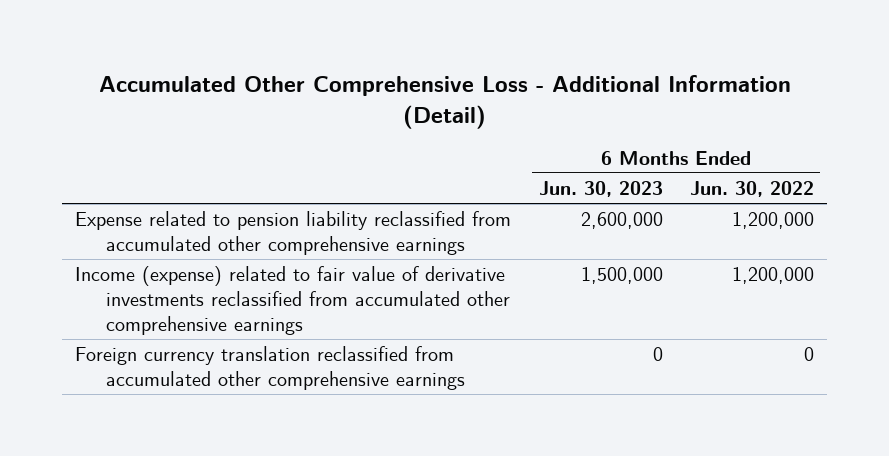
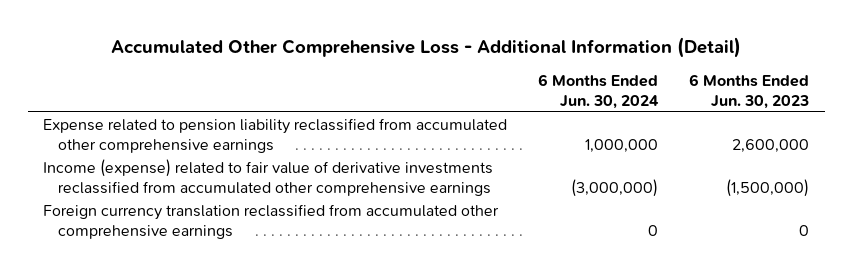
[689,180,814,197] Jun. 30, 2022 -> none
none -> [538,74,660,109] 6 Months Ended Jun. 30, 2024
[580,267,663,285] 1,500,000 -> [726,178,810,197] (1,500,000)

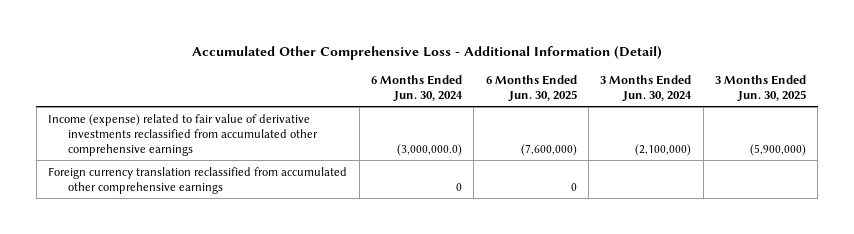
[689,74,810,109] 6 Months Ended Jun. 30, 2023 -> none
none -> [485,74,577,102] 6 Months Ended Jun. 30, 2025
none -> [600,74,693,102] 3 Months Ended Jun. 30, 2024
none -> [715,74,807,102] 3 Months Ended Jun. 30, 2025
[43,118,508,153] Expense related to pension liability reclassified from accumulated other comprehensive earnings -> none
[571,178,659,197] (3,000,000) -> [396,143,462,156] (3,000,000.0)

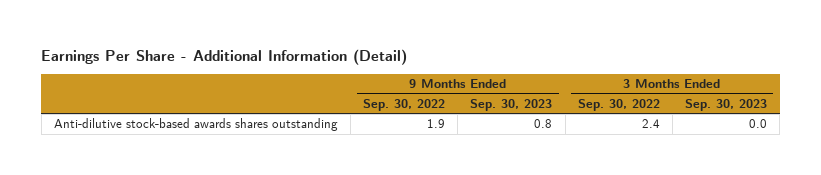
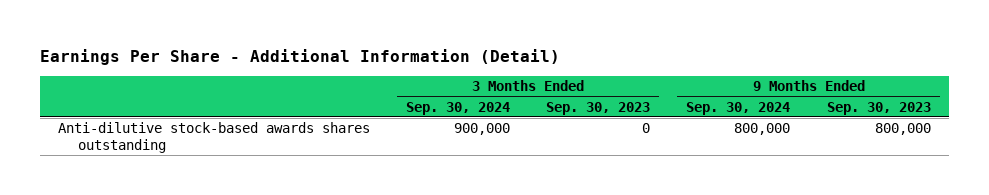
[363,98,446,111] Sep. 30, 2022 -> none
[577,98,660,111] Sep. 30, 2022 -> none
none -> [406,101,511,115] Sep. 30, 2024
none -> [686,101,791,115] Sep. 30, 2024
[534,119,553,129] 0.8 -> [874,123,931,136] 800,000
[749,119,768,129] 0.0 -> [642,123,651,134] 0

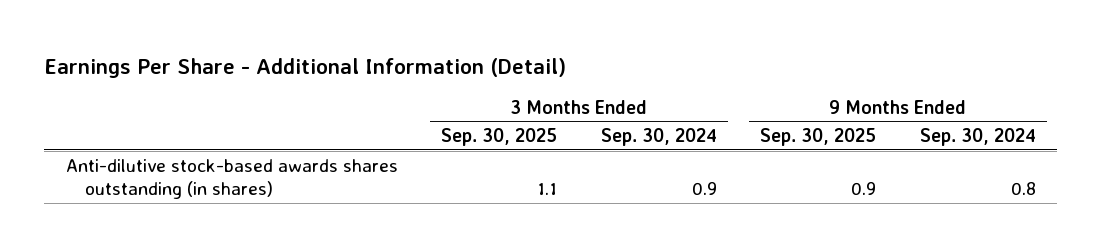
[546,101,651,115] Sep. 30, 2023 -> none
[826,101,931,115] Sep. 30, 2023 -> none
none -> [441,128,558,147] Sep. 30, 2025
none -> [760,128,877,147] Sep. 30, 2025
[58,122,371,153] Anti-dilutive stock-based awards shares outstanding -> [65,158,398,200] Anti-dilutive stock-based awards shares outstanding (in shares)
[454,123,511,136] 900,000 -> [691,182,717,196] 0.9
[734,123,791,136] 800,000 -> [1010,182,1036,196] 0.8

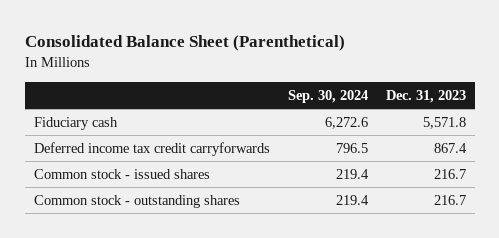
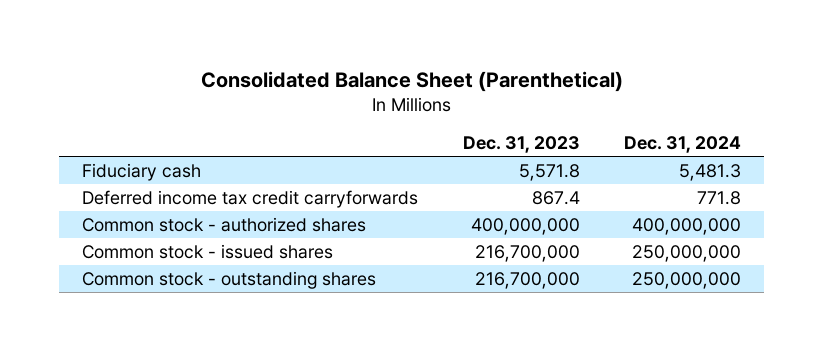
[287,89,368,103] Sep. 30, 2024 -> none
none -> [624,135,742,153] Dec. 31, 2024
none -> [81,216,366,232] Common stock - authorized shares
[433,168,466,179] 216.7 -> [474,244,580,262] 216,700,000
[433,194,466,205] 216.7 -> [474,271,580,289] 216,700,000

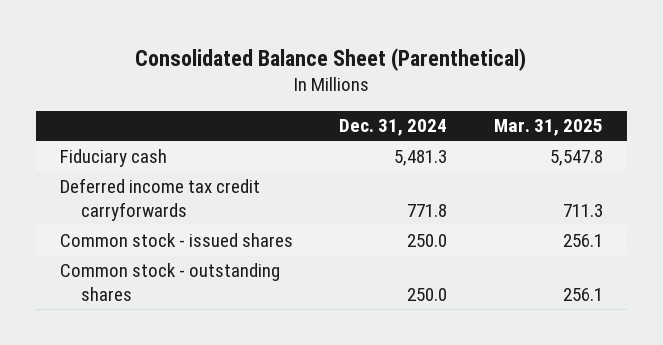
[462,135,580,153] Dec. 31, 2023 -> none
none -> [494,119,604,137] Mar. 31, 2025
[81,216,366,232] Common stock - authorized shares -> none
[632,244,742,262] 250,000,000 -> [407,233,448,247] 250.0
[632,271,742,289] 250,000,000 -> [407,288,448,302] 250.0

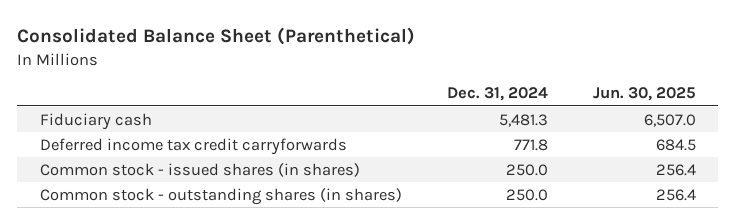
[494,119,604,137] Mar. 31, 2025 -> none
none -> [592,87,696,102] Jun. 30, 2025
[59,232,293,247] Common stock - issued shares -> [39,162,360,177] Common stock - issued shares (in shares)
[59,262,280,302] Common stock - outstanding shares -> [39,187,402,205] Common stock - outstanding shares (in shares)

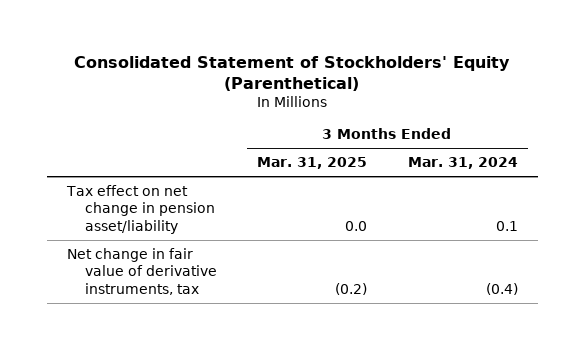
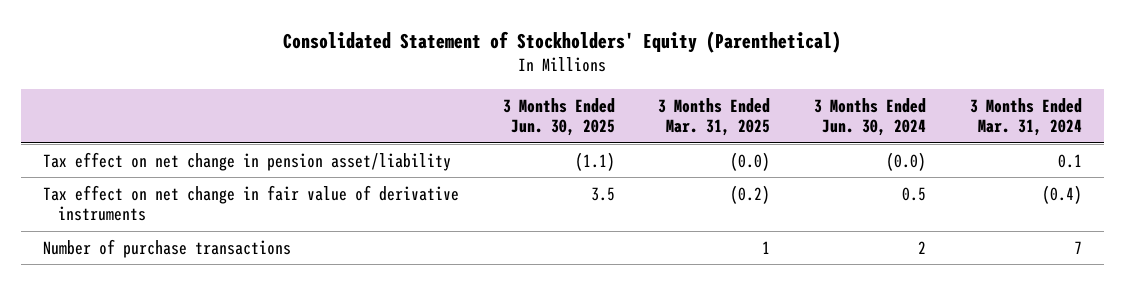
none -> [502,97,615,137] 3 Months Ended Jun. 30, 2025
none -> [814,97,927,137] 3 Months Ended Jun. 30, 2024
[345,220,368,231] 0.0 -> [730,151,771,171] (0.0)
[66,247,217,295] Net change in fair value of derivative instruments, tax -> [42,184,459,222] Tax effect on net change in fair value of derivative instruments
none -> [42,238,291,258] Number of purchase transactions

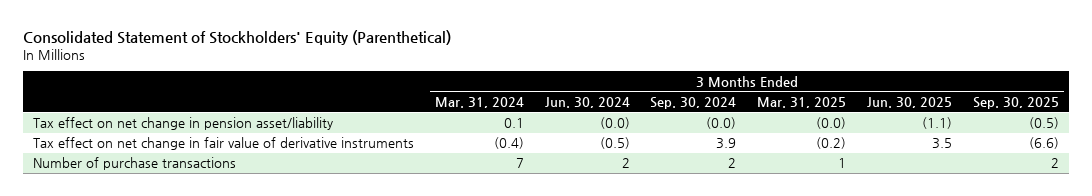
none -> [650,97,737,110] Sep. 30, 2024
none -> [972,97,1059,110] Sep. 30, 2025
[902,186,927,201] 0.5 -> [599,137,630,150] (0.5)

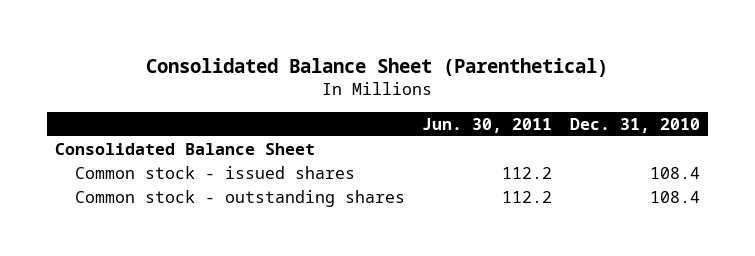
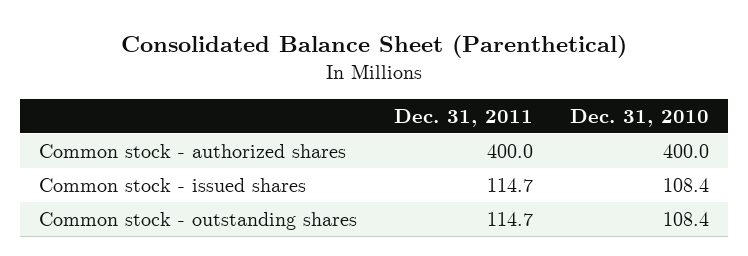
[422,117,553,133] Jun. 30, 2011 -> none
none -> [394,108,534,127] Dec. 31, 2011
[55,142,316,155] Consolidated Balance Sheet -> none
none -> [39,144,347,159] Common stock - authorized shares

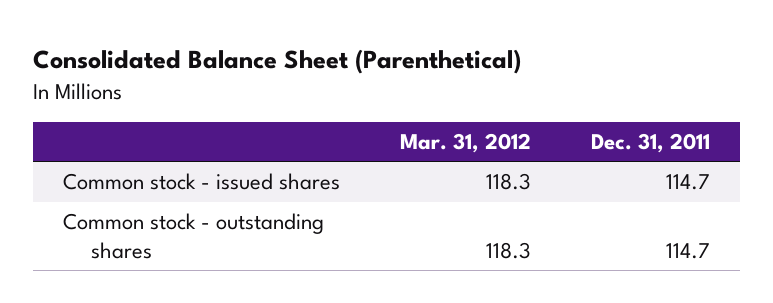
[570,108,710,127] Dec. 31, 2010 -> none
none -> [400,133,532,154] Mar. 31, 2012
[39,144,347,159] Common stock - authorized shares -> none

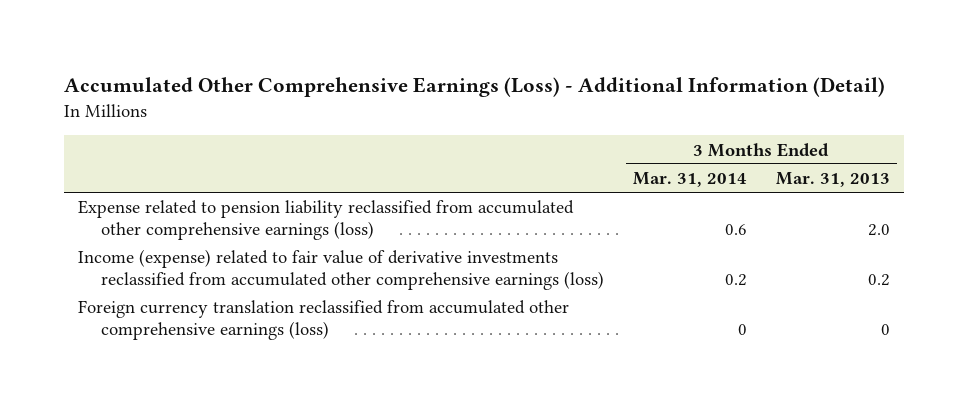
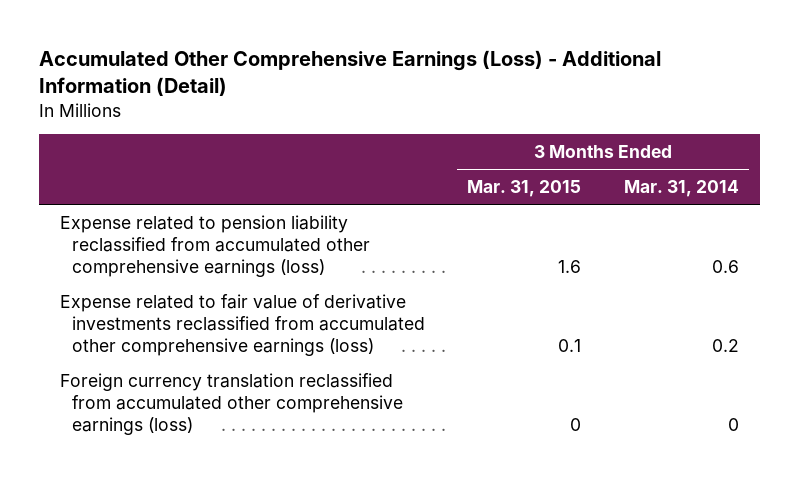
[775,171,890,187] Mar. 31, 2013 -> none
none -> [467,180,582,198] Mar. 31, 2015
[77,249,605,291] Income (expense) related to fair value of derivative investments reclassified from accumulated other comprehensive earnings (loss) -> [59,293,426,357] Expense related to fair value of derivative investments reclassified from accumulated other comprehensive earnings (loss)

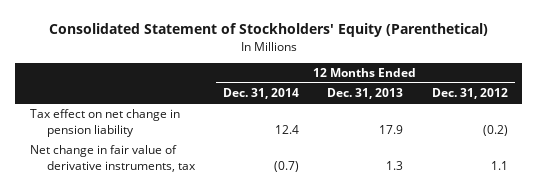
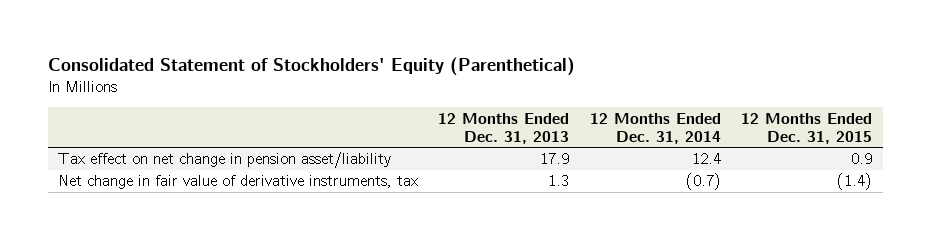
[431,88,508,100] Dec. 31, 2012 -> none
none -> [741,112,873,144] 12 Months Ended Dec. 31, 2015
[29,109,180,137] Tax effect on net change in pension liability -> [57,152,391,169] Tax effect on net change in pension asset/liability

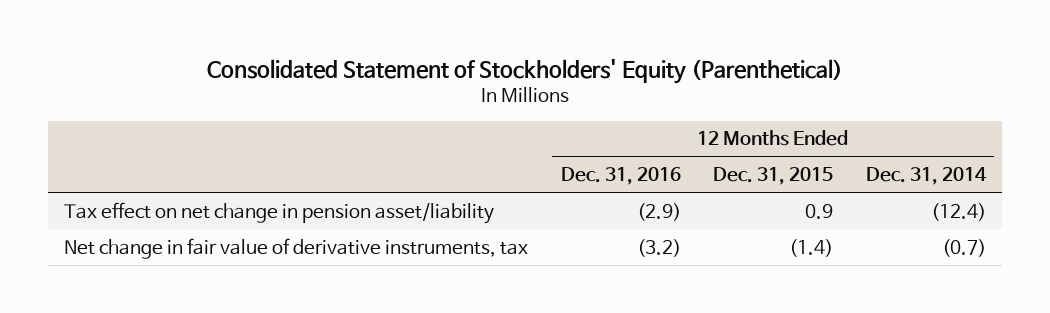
[438,112,570,144] 12 Months Ended Dec. 31, 2013 -> none
none -> [560,167,681,186] Dec. 31, 2016
[691,153,721,165] 12.4 -> [930,202,986,221] (12.4)

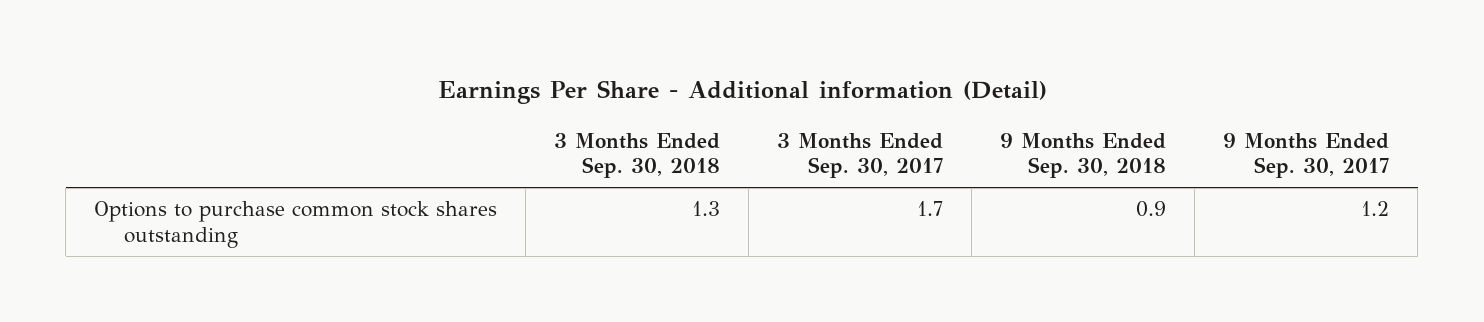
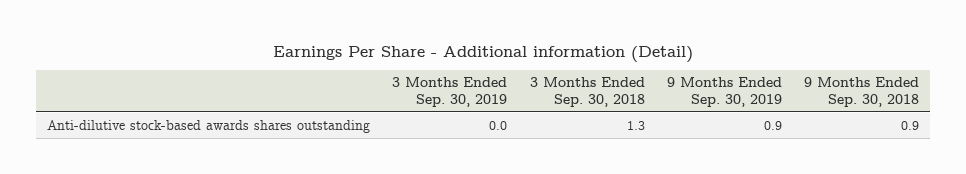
[777,132,944,179] 3 Months Ended Sep. 30, 2017 -> none
[1223,132,1390,179] 9 Months Ended Sep. 30, 2017 -> none
none -> [392,77,508,108] 3 Months Ended Sep. 30, 2019
none -> [666,77,782,108] 9 Months Ended Sep. 30, 2019
[94,201,498,248] Options to purchase common stock shares outstanding -> [46,120,370,134] Anti-dilutive stock-based awards shares outstanding

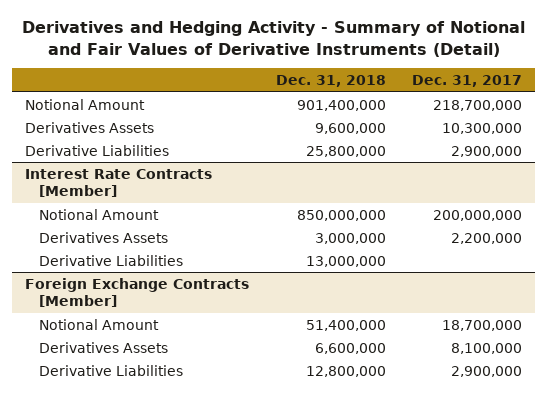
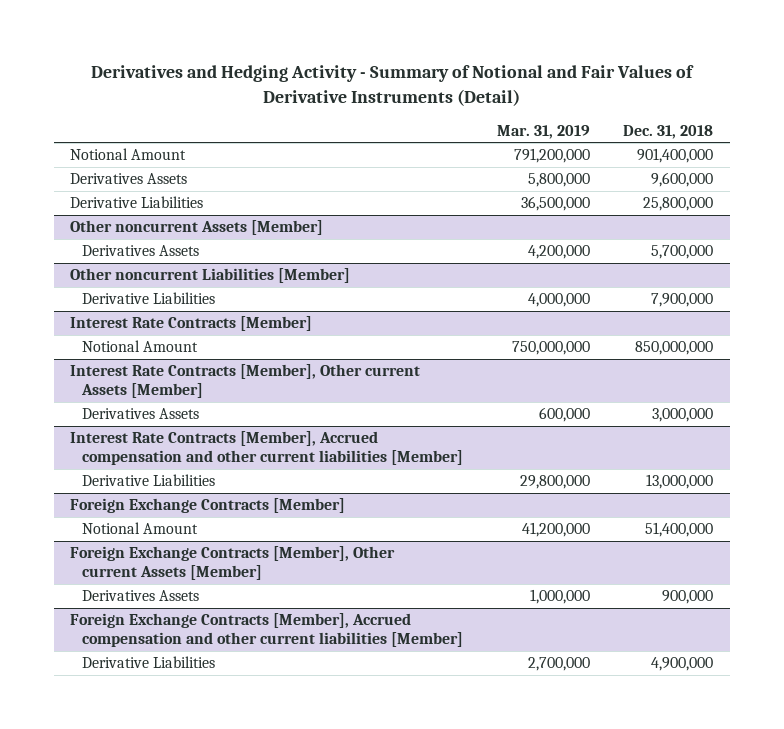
[412,75,523,88] Dec. 31, 2017 -> none
none -> [496,124,590,139] Mar. 31, 2019
none -> [70,220,324,236] Other noncurrent Assets [Member]
none -> [82,245,200,257] Derivatives Assets
none -> [70,268,351,284] Other noncurrent Liabilities [Member]
none -> [82,292,216,305] Derivative Liabilities
none -> [70,364,421,399] Interest Rate Contracts [Member], Other current Assets [Member]
none -> [70,431,464,466] Interest Rate Contracts [Member], Accrued compensation and other current liabilities [Member]
none -> [70,546,396,581] Foreign Exchange Contracts [Member], Other current Assets [Member]
[314,342,386,354] 6,600,000 -> [662,590,714,605] 900,000
none -> [70,613,464,648] Foreign Exchange Contracts [Member], Accrued compensation and other current liabilities [Member]
[305,365,386,377] 12,800,000 -> [651,657,714,672] 4,900,000

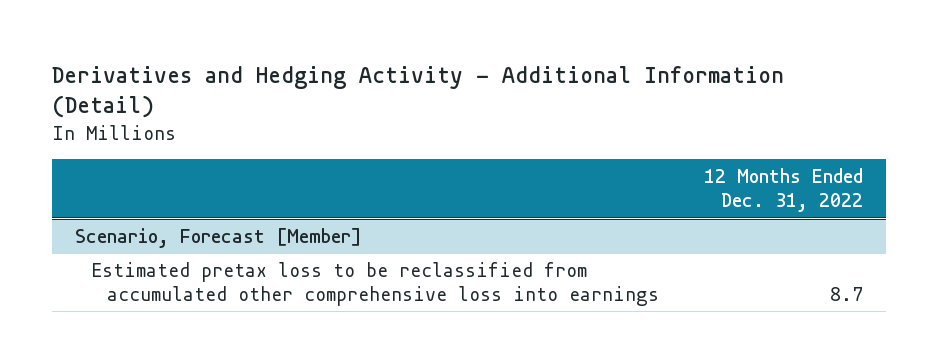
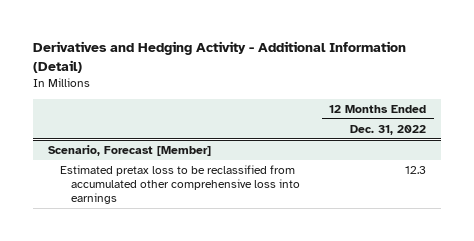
[830,286,864,301] 8.7 -> [405,166,427,175] 12.3

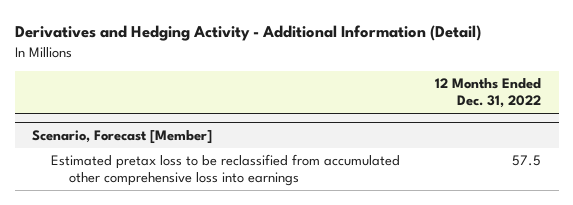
[405,166,427,175] 12.3 -> [511,155,541,167] 57.5

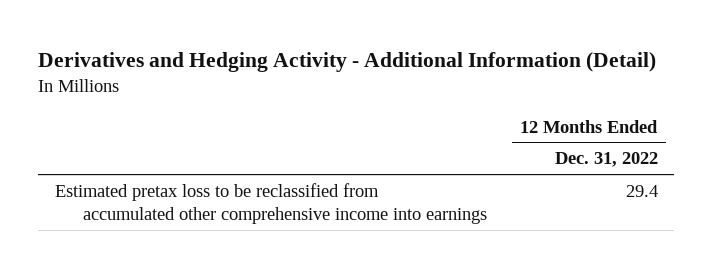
[32,129,213,144] Scenario, Forecast [Member] -> none
[50,154,400,187] Estimated pretax loss to be reclassified from accumulated other comprehensive loss into earnings -> [55,182,487,225] Estimated pretax loss to be reclassified from accumulated other comprehensive income into earnings
[511,155,541,167] 57.5 -> [625,184,658,197] 29.4

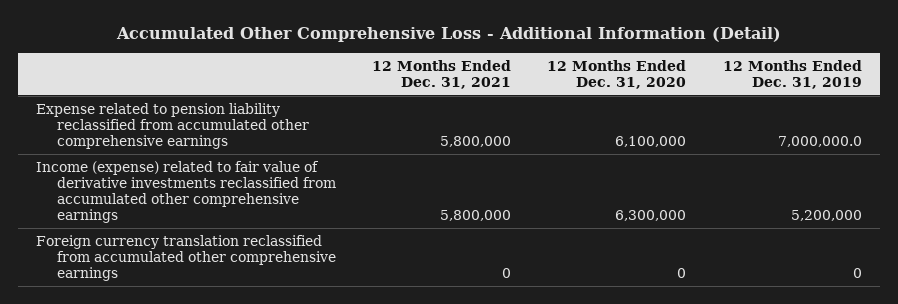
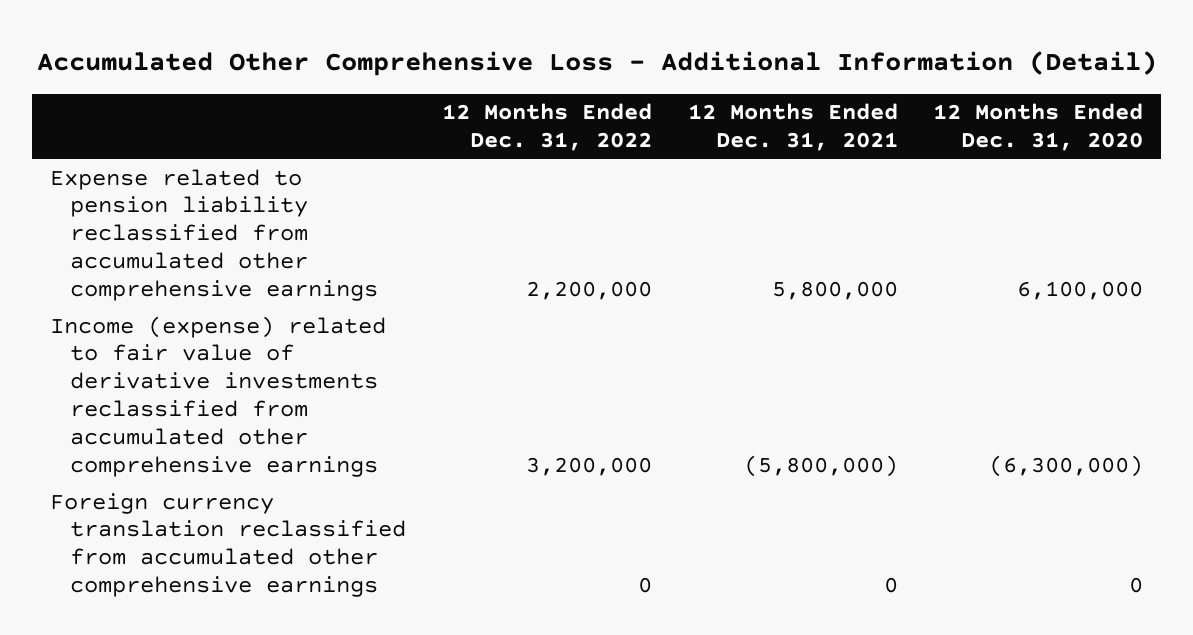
[722,59,862,90] 12 Months Ended Dec. 31, 2019 -> none
none -> [441,103,652,152] 12 Months Ended Dec. 31, 2022
[440,209,512,221] 5,800,000 -> [743,454,898,477] (5,800,000)
[615,209,687,221] 6,300,000 -> [989,454,1144,477] (6,300,000)

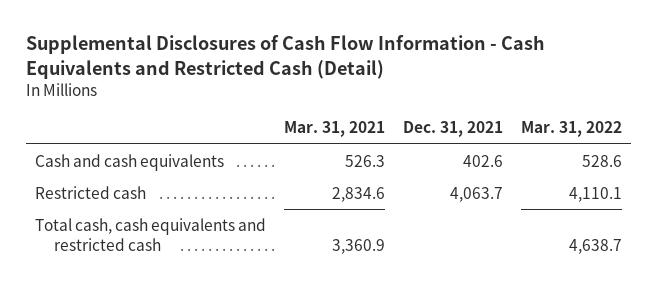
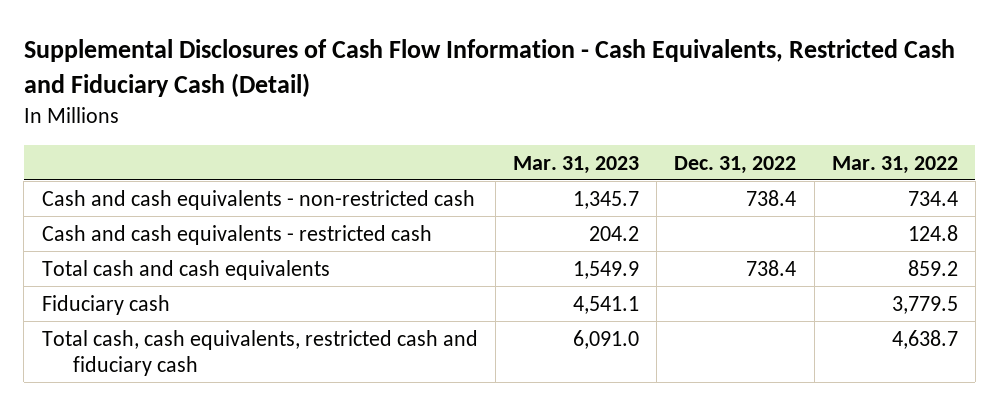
[26,35,546,79] Supplemental Disclosures of Cash Flow Information - Cash Equivalents and Restricted Cash (Detail) -> [23,39,955,97] Supplemental Disclosures of Cash Flow Information - Cash Equivalents, Restricted Cash and Fiduciary Cash (Detail)
[283,121,385,138] Mar. 31, 2021 -> none
[402,121,503,138] Dec. 31, 2021 -> none
none -> [512,155,639,174] Mar. 31, 2023
none -> [674,155,797,174] Dec. 31, 2022
[35,153,225,171] Cash and cash equivalents -> [41,189,475,210] Cash and cash equivalents - non-restricted cash
[581,154,622,167] 528.6 -> [907,190,958,206] 734.4
[35,185,147,199] Restricted cash -> [41,224,432,245] Cash and cash equivalents - restricted cash
[568,186,622,202] 4,110.1 -> [907,224,958,241] 124.8
[35,217,267,251] Total cash, cash equivalents and restricted cash -> [41,259,330,280] Total cash and cash equivalents
[568,238,622,254] 4,638.7 -> [907,259,958,276] 859.2
none -> [41,294,170,315] Fiduciary cash
none -> [41,329,478,376] Total cash, cash equivalents, restricted cash and fiduciary cash

